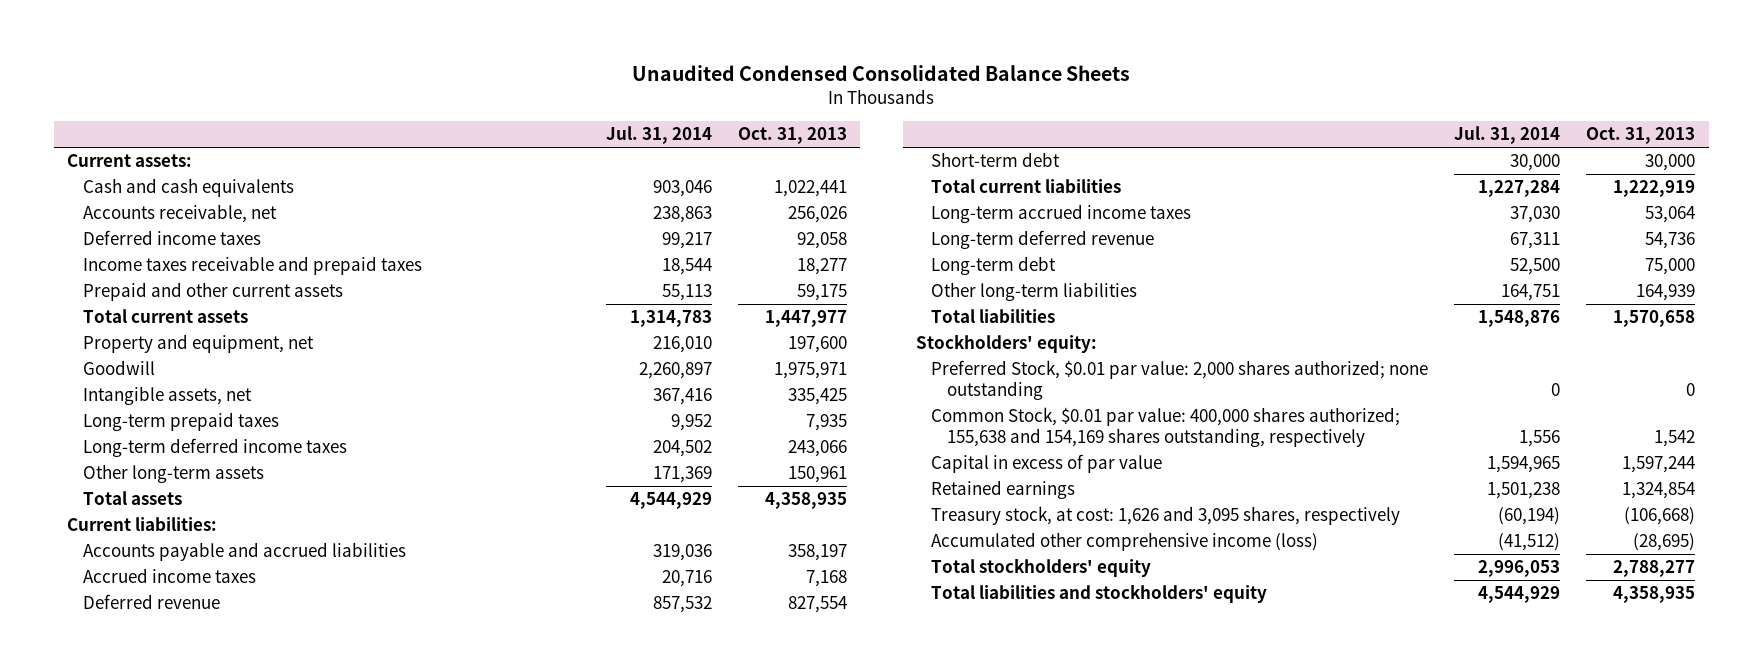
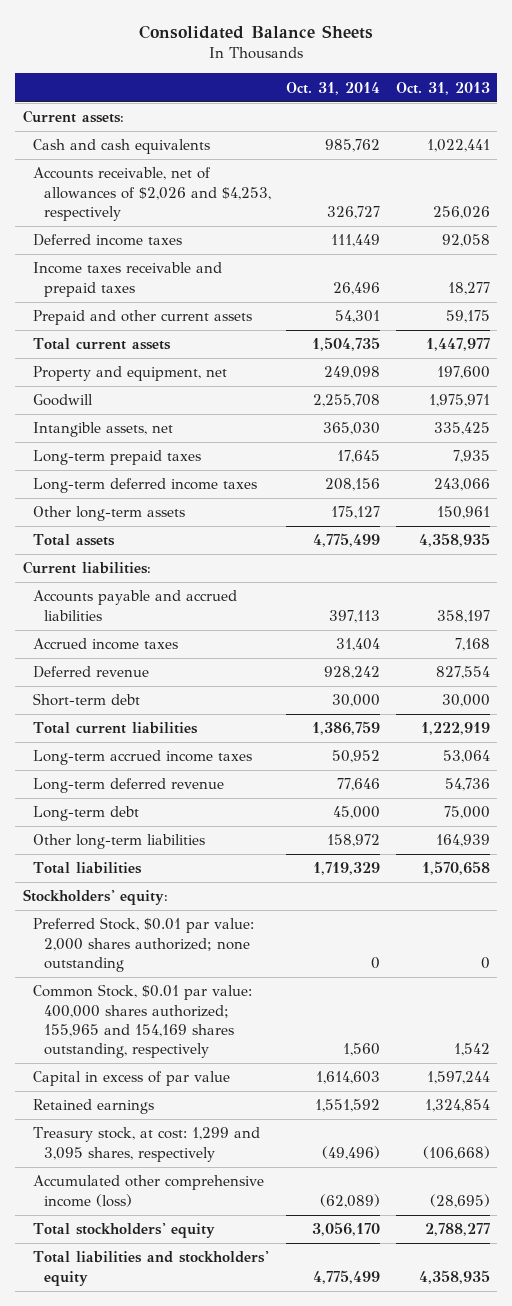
[632,64,1131,81] Unaudited Condensed Consolidated Balance Sheets -> [139,25,374,40] Consolidated Balance Sheets
[605,126,712,145] Jul. 31, 2014 -> none
none -> [286,81,381,95] Oct. 31, 2014
[82,204,277,224] Accounts receivable, net -> [33,167,271,221] Accounts receivable, net of allowances of $2,026 and $4,253, respectively
[931,407,1401,447] Common Stock, $0.01 par value: 400,000 shares authorized; 155,638 and 154,169 shares outstanding, respectively -> [33,984,253,1059] Common Stock, $0.01 par value: 400,000 shares authorized; 155,965 and 154,169 shares outstanding, respectively
[931,506,1401,526] Treasury stock, at cost: 1,626 and 3,095 shares, respectively -> [33,1127,261,1162] Treasury stock, at cost: 1,299 and 3,095 shares, respectively

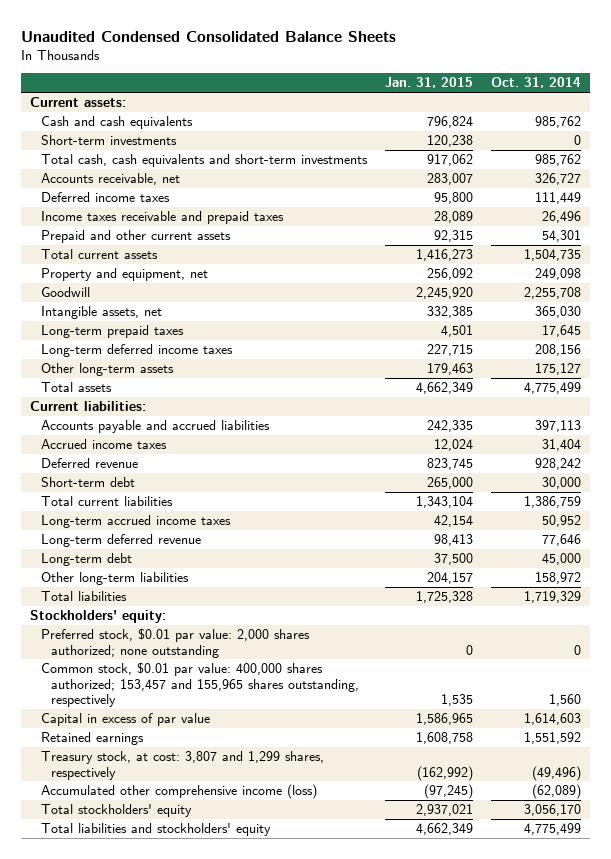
[139,25,374,40] Consolidated Balance Sheets -> [21,30,397,42] Unaudited Condensed Consolidated Balance Sheets
[395,81,490,95] Oct. 31, 2013 -> none
none -> [384,77,473,89] Jan. 31, 2015
none -> [40,135,177,146] Short-term investments
none -> [40,154,368,168] Total cash, cash equivalents and short-term investments
[33,167,271,221] Accounts receivable, net of allowances of $2,026 and $4,253, respectively -> [40,173,180,186] Accounts receivable, net
[33,917,255,972] Preferred Stock, $0.01 par value: 2,000 shares authorized; none outstanding -> [40,628,310,658] Preferred stock, $0.01 par value: 2,000 shares authorized; none outstanding
[33,984,253,1059] Common Stock, $0.01 par value: 400,000 shares authorized; 155,965 and 154,169 shares outstanding, respectively -> [40,662,360,707] Common stock, $0.01 par value: 400,000 shares authorized; 153,457 and 155,965 shares outstanding, respectively
[33,1127,261,1162] Treasury stock, at cost: 1,299 and 3,095 shares, respectively -> [40,751,324,780] Treasury stock, at cost: 3,807 and 1,299 shares, respectively

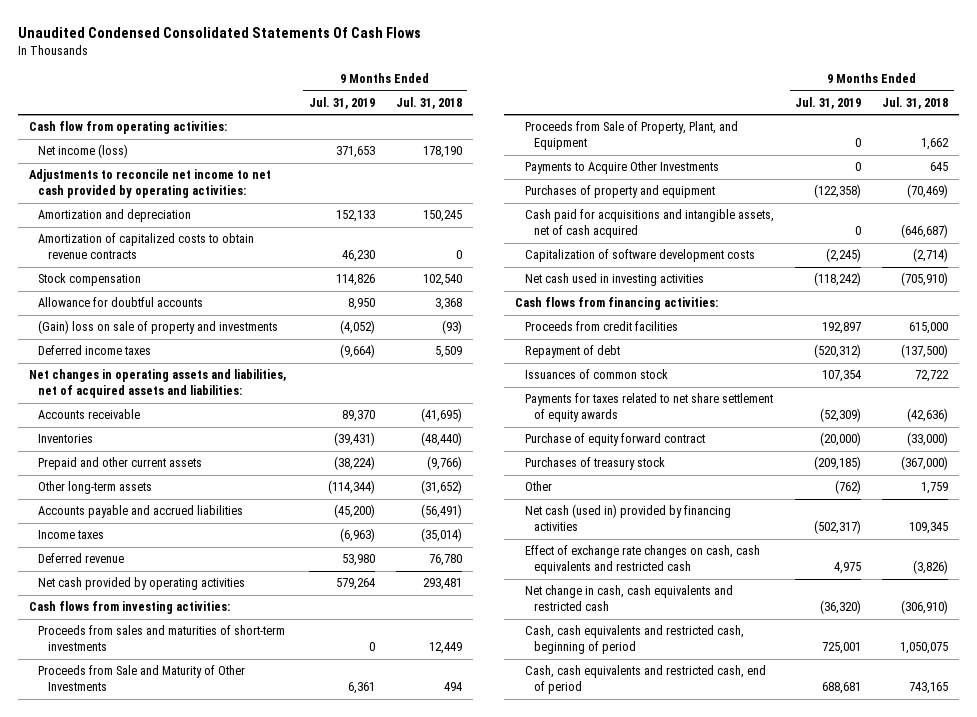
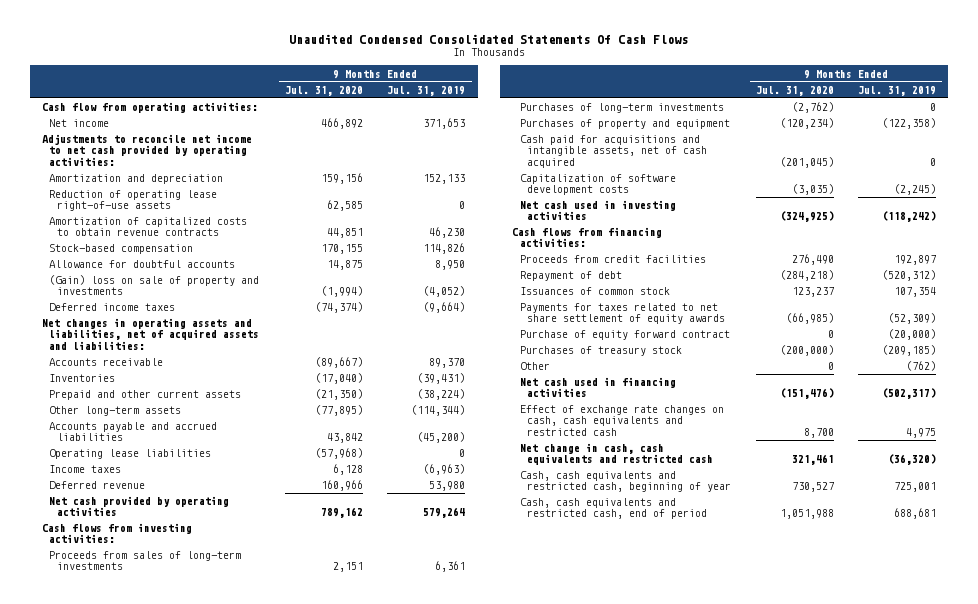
[396,97,463,110] Jul. 31, 2018 -> none
none -> [285,85,364,96] Jul. 31, 2020
[38,144,129,159] Net income (loss) -> [49,119,110,128] Net income
none -> [49,190,218,212] Reduction of operating lease right-of-use assets
[38,273,142,287] Stock compensation -> [49,244,194,255] Stock-based compensation
none -> [49,449,212,460] Operating lease liabilities
[38,625,286,652] Proceeds from sales and maturities of short-term investments -> none
[524,121,738,151] Proceeds from Sale of Property, Plant, and Equipment -> none
[38,665,246,692] Proceeds from Sale and Maturity of Other Investments -> [49,551,242,571] Proceeds from sales of long-term investments
[524,161,719,175] Payments to Acquire Other Investments -> [519,103,724,114] Purchases of long-term investments
[524,504,731,532] Net cash (used in) provided by financing activities -> [519,377,676,398] Net cash used in financing activities
[524,625,744,655] Cash, cash equivalents and restricted cash, beginning of period -> [519,471,732,493] Cash, cash equivalents and restricted cash, beginning of year

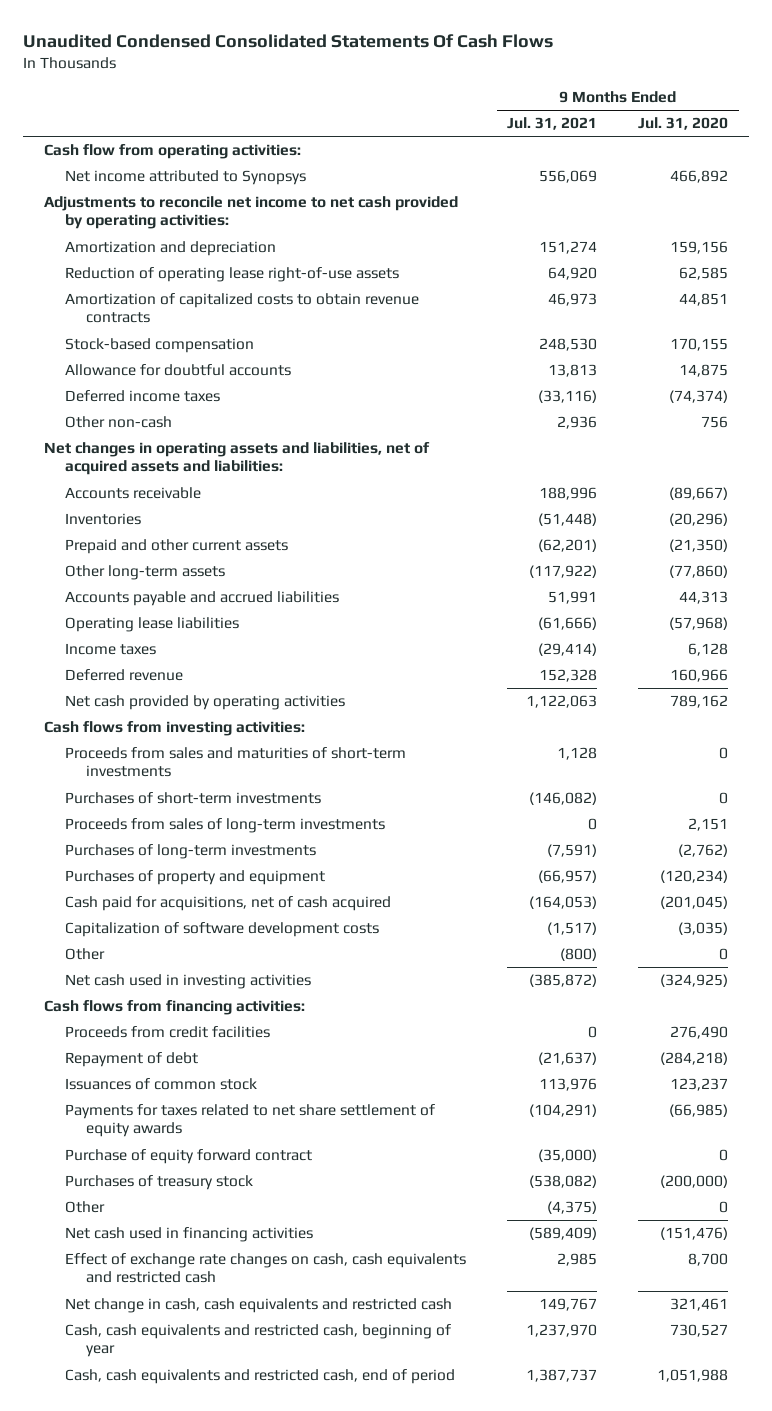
[387,85,466,96] Jul. 31, 2019 -> none
none -> [506,117,597,131] Jul. 31, 2021
[49,119,110,128] Net income -> [64,170,306,186] Net income attributed to Synopsys
[49,275,260,296] (Gain) loss on sale of property and investments -> none
none -> [64,416,172,429] Other non-cash
[315,373,364,385] (17,040) -> [669,513,729,527] (20,296)
[315,405,364,417] (77,895) -> [669,565,729,579] (77,860)
[327,433,364,444] 43,842 -> [679,591,729,605] 44,313
none -> [64,747,406,778] Proceeds from sales and maturities of short-term investments
none -> [64,792,321,805] Purchases of short-term investments
[519,135,708,168] Cash paid for acquisitions and intangible assets, net of cash acquired -> [64,896,391,912] Cash paid for acquisitions, net of cash acquired
none -> [64,948,105,961] Other

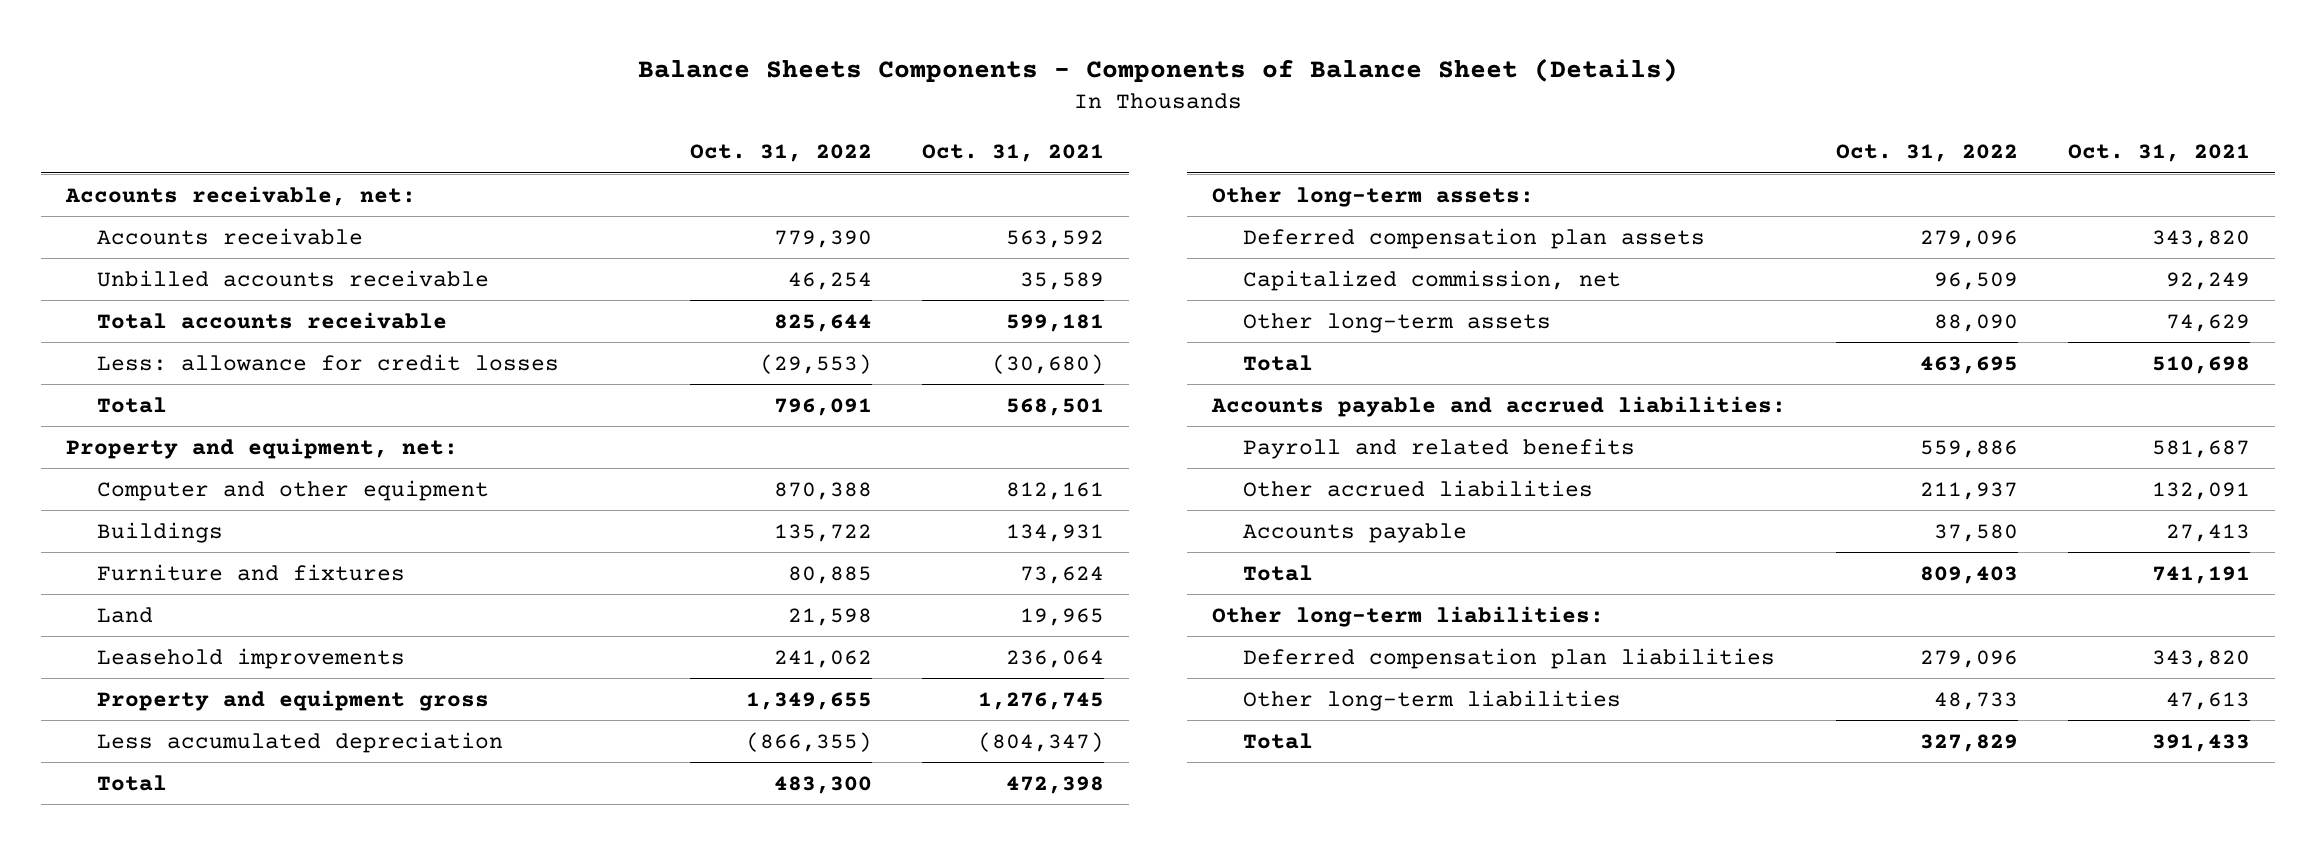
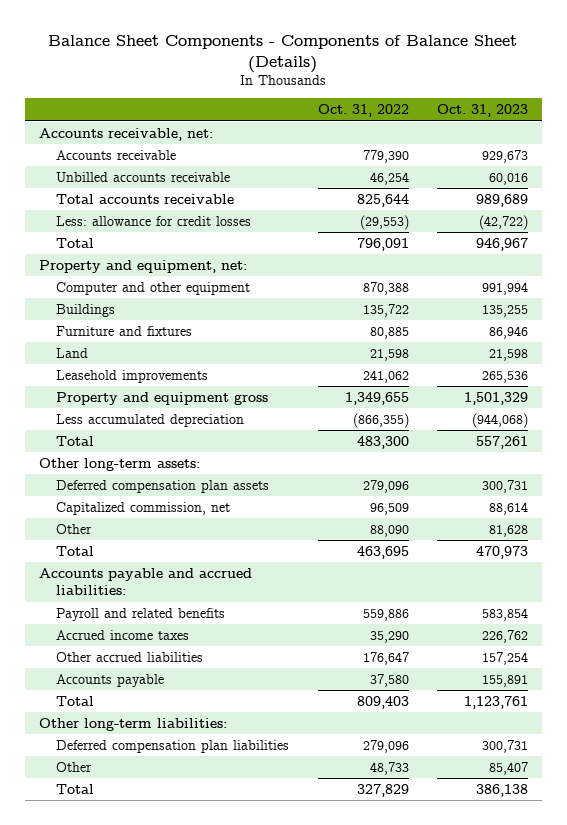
[637,57,1678,83] Balance Sheets Components - Components of Balance Sheet (Details) -> [48,34,518,73] Balance Sheet Components - Components of Balance Sheet (Details)
[922,144,1105,163] Oct. 31, 2021 -> none
none -> [436,104,528,118] Oct. 31, 2023
[1243,312,1552,333] Other long-term assets -> [56,523,93,534] Other
none -> [56,629,190,640] Accrued income taxes
[1919,481,2018,500] 211,937 -> [362,651,409,665] 176,647
[1243,689,1622,711] Other long-term liabilities -> [56,761,93,772] Other

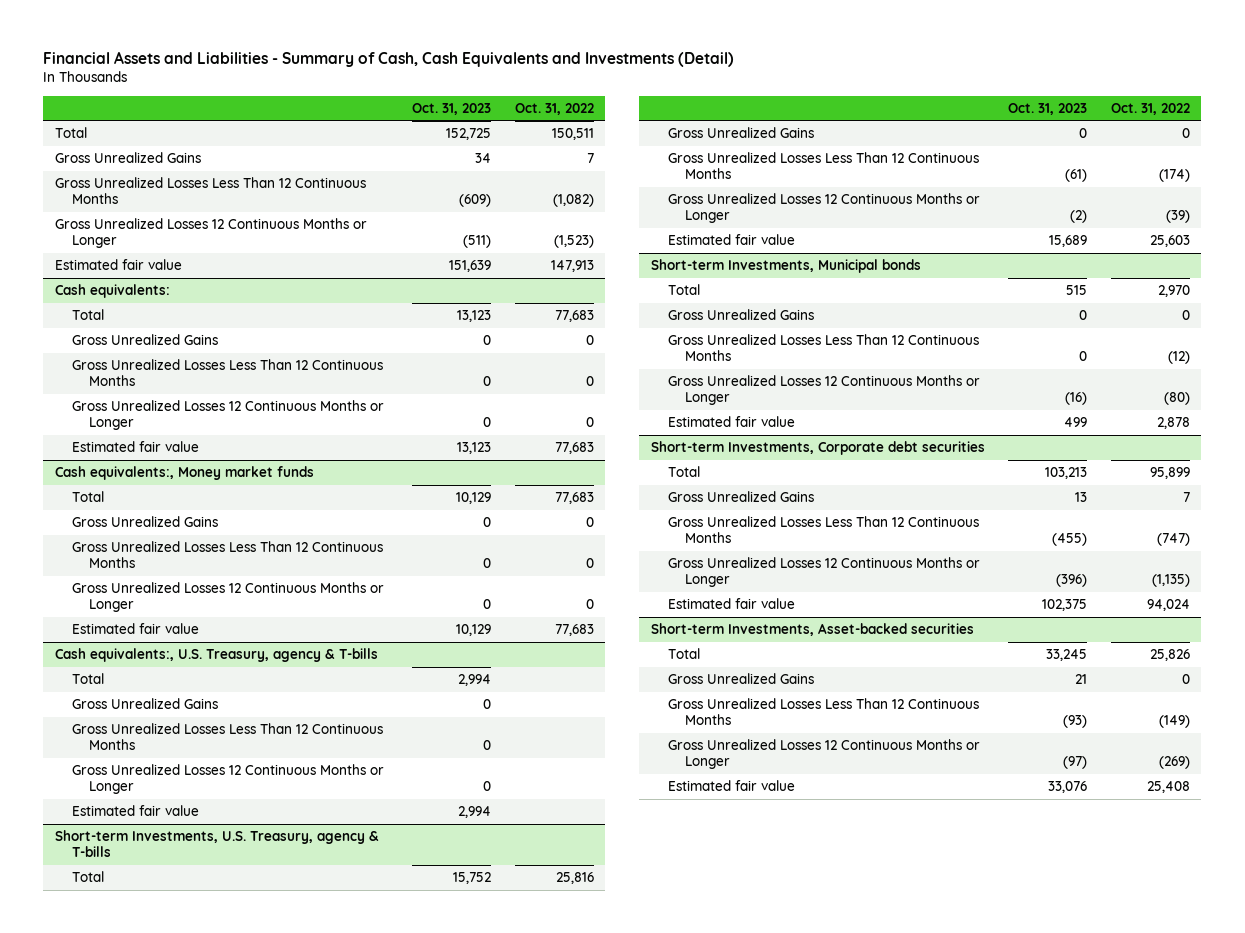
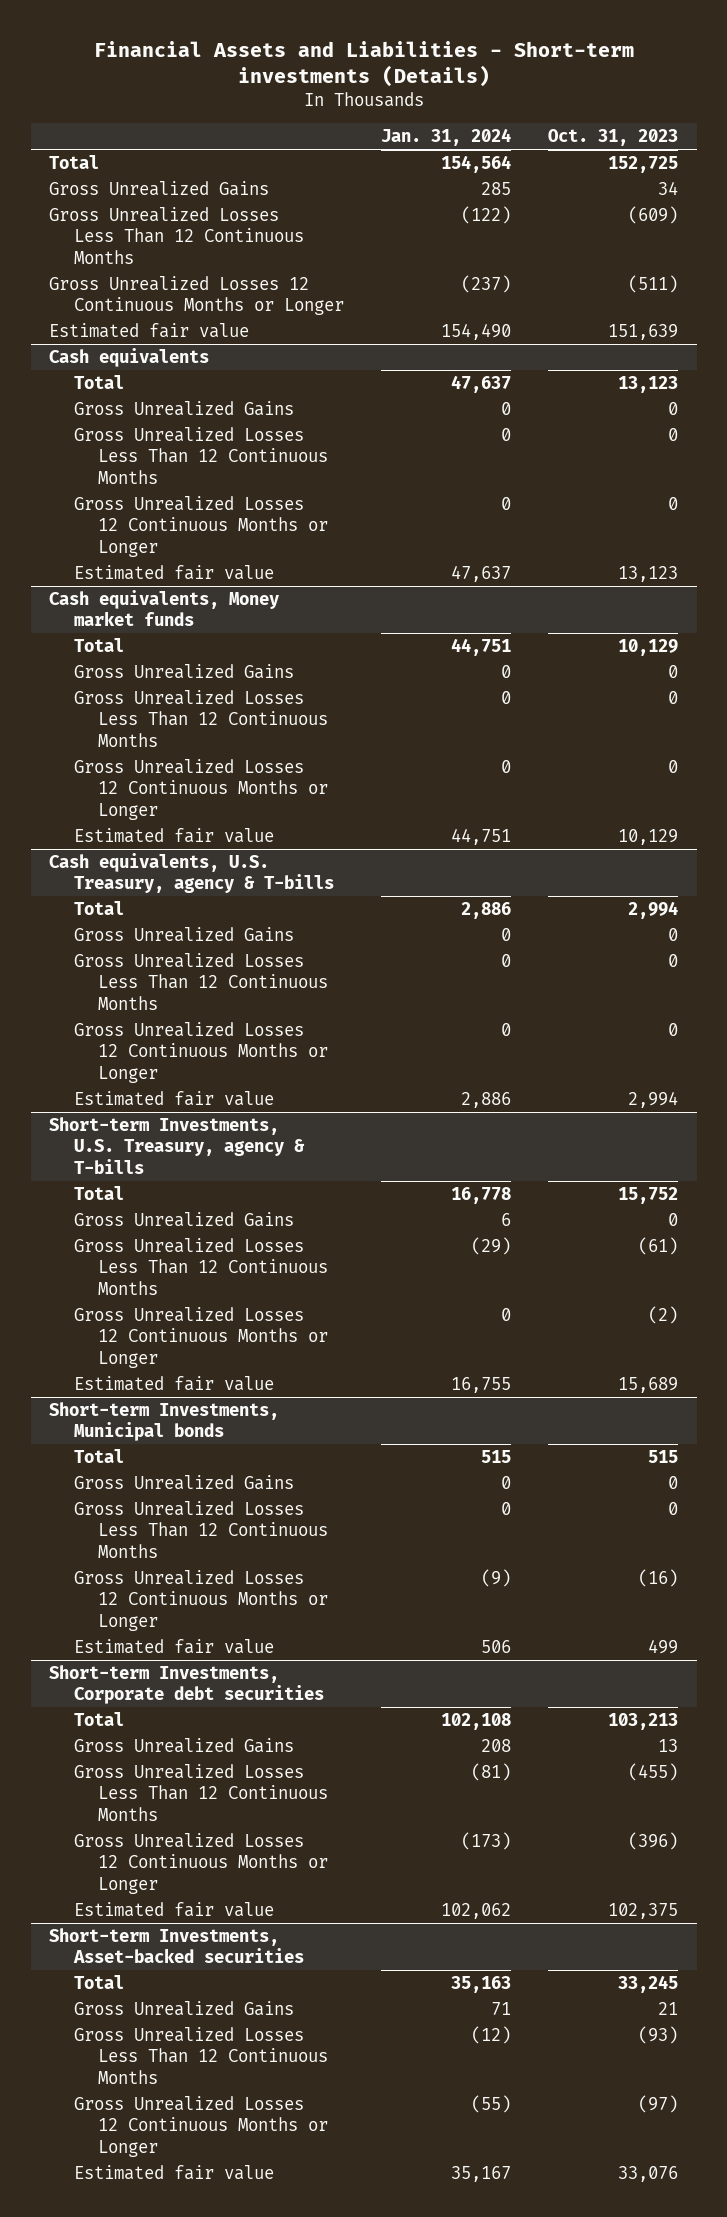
[43,51,735,68] Financial Assets and Liabilities - Summary of Cash, Cash Equivalents and Investments (Detail) -> [93,40,634,88] Financial Assets and Liabilities - Short-term investments (Details)
[514,102,594,115] Oct. 31, 2022 -> none
none -> [380,128,511,147] Jan. 31, 2024
[54,284,170,299] Cash equivalents: -> [49,347,210,367] Cash equivalents
[54,466,314,481] Cash equivalents:, Money market funds -> [49,589,280,627] Cash equivalents, Money market funds
[54,648,378,663] Cash equivalents:, U.S. Treasury, agency & T-bills -> [49,852,334,894] Cash equivalents, U.S. Treasury, agency & T-bills

